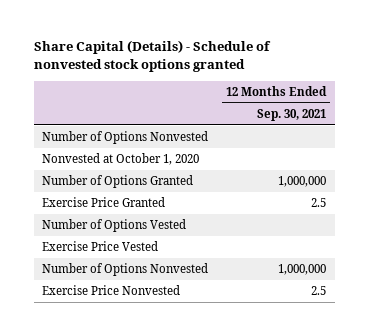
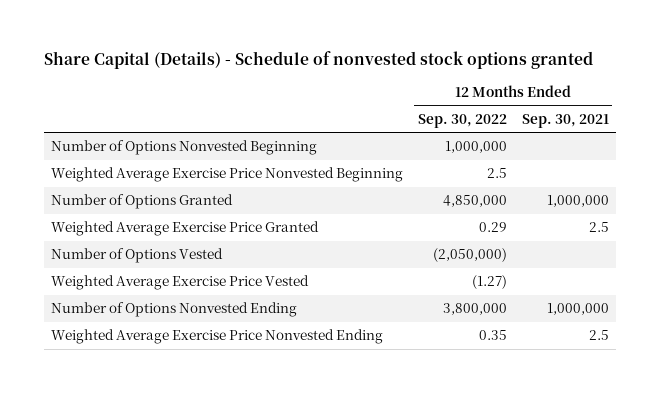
none -> [418,113,508,128] Sep. 30, 2022
[42,131,209,145] Number of Options Nonvested -> [51,140,318,156] Number of Options Nonvested Beginning
[42,153,200,166] Nonvested at October 1, 2020 -> [51,167,404,183] Weighted Average Exercise Price Nonvested Beginning
[42,197,166,208] Exercise Price Granted -> [51,221,320,237] Weighted Average Exercise Price Granted
[42,241,159,252] Exercise Price Vested -> [51,275,310,291] Weighted Average Exercise Price Vested
[42,263,209,277] Number of Options Nonvested -> [51,302,298,318] Number of Options Nonvested Ending
[42,285,181,296] Exercise Price Nonvested -> [51,329,384,345] Weighted Average Exercise Price Nonvested Ending

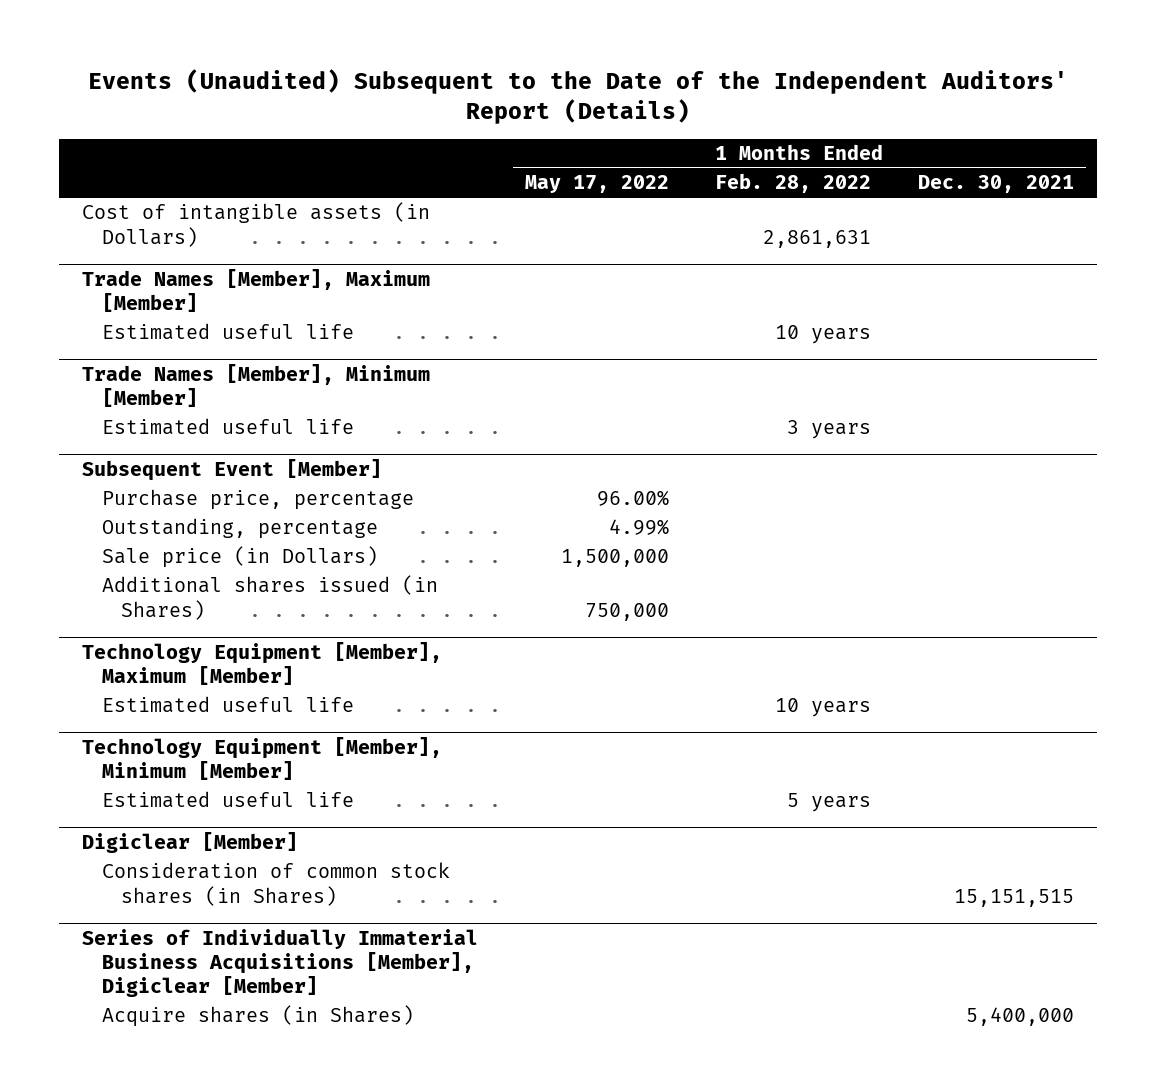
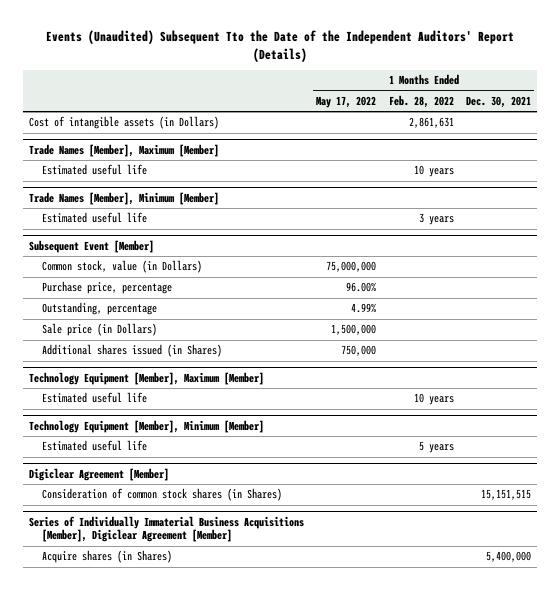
[87,68,1068,125] Events (Unaudited) Subsequent to the Date of the Independent Auditors' Report (Details) -> [46,29,515,62] Events (Unaudited) Subsequent Tto the Date of the Independent Auditors' Report (Details)
none -> [42,260,203,274] Common stock, value (in Dollars)
[81,831,298,853] Digiclear [Member] -> [29,468,170,482] Digiclear Agreement [Member]
[81,928,478,998] Series of Individually Immaterial Business Acquisitions [Member], Digiclear [Member] -> [29,516,305,543] Series of Individually Immaterial Business Acquisitions [Member], Digiclear Agreement [Member]

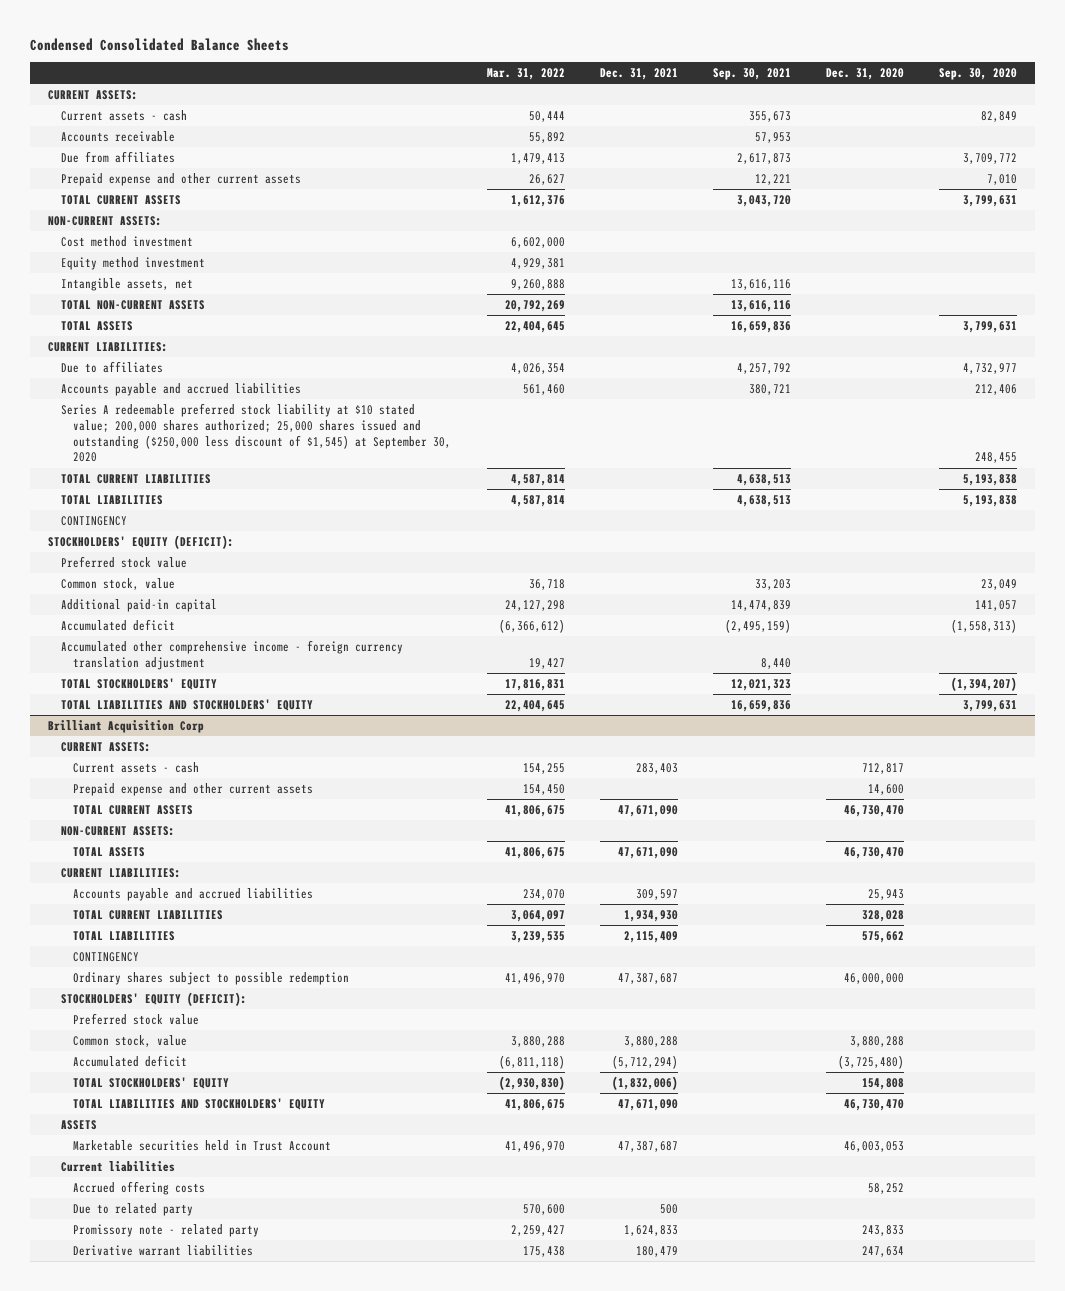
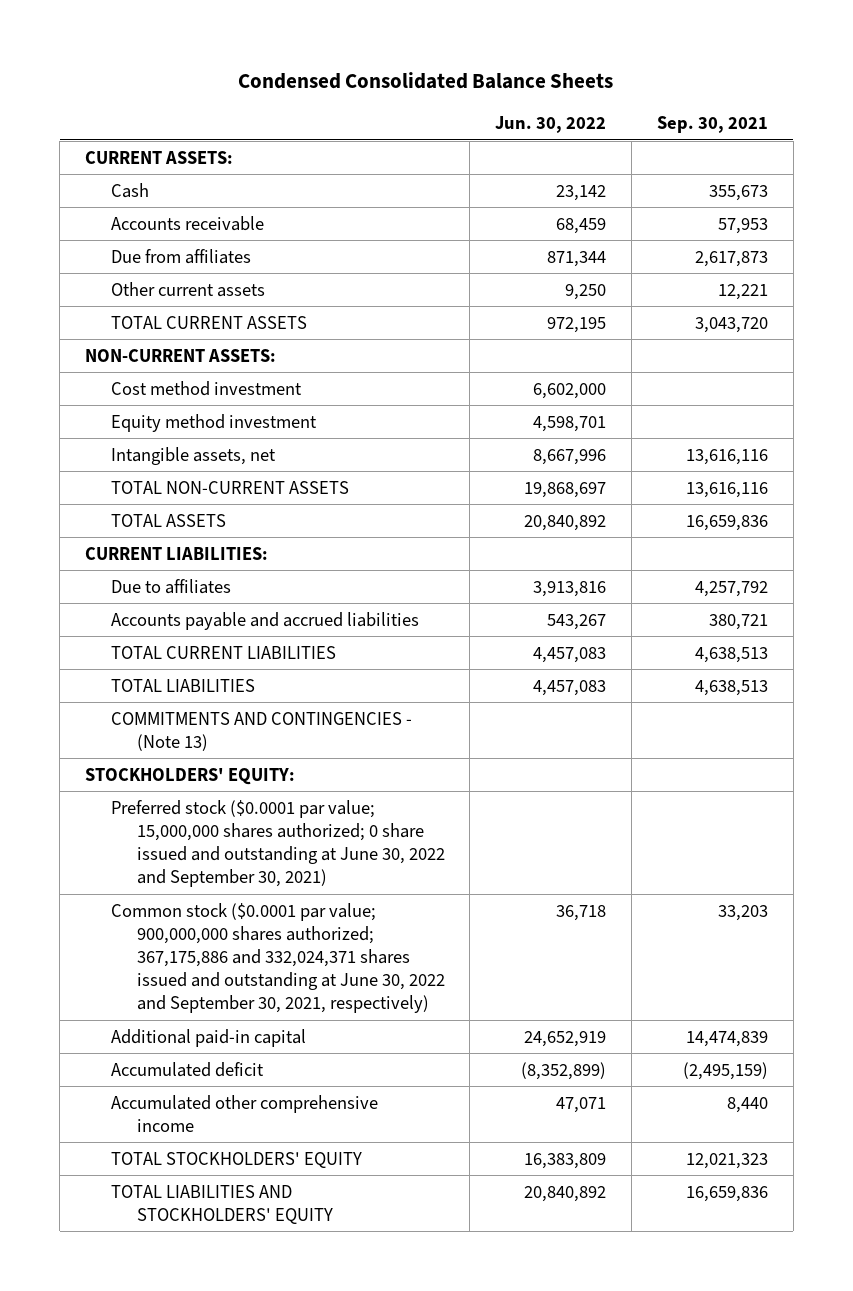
[486,68,565,81] Mar. 31, 2022 -> none
[599,68,678,81] Dec. 31, 2021 -> none
[826,68,905,81] Dec. 31, 2020 -> none
[939,68,1018,81] Sep. 30, 2020 -> none
none -> [495,116,607,134] Jun. 30, 2022
[60,109,187,121] Current assets - cash -> [110,182,149,198] Cash
[60,172,301,186] Prepaid expense and other current assets -> [110,281,265,297] Other current assets
[60,402,452,463] Series A redeemable preferred stock liability at $10 stated value; 200,000 shares authorized; 25,000 shares issued and outstanding ($250,000 less discount of $1,545) at September 30, 2020 -> none
[60,515,127,526] CONTINGENCY -> [110,711,412,751] COMMITMENTS AND CONTINGENCIES - (Note 13)
[47,534,234,549] STOCKHOLDERS' EQUITY (DEFICIT): -> [84,767,295,785] STOCKHOLDERS' EQUITY:
[60,555,187,568] Preferred stock value -> [110,799,445,887] Preferred stock ($0.0001 par value; 15,000,000 shares authorized; 0 share issued and outstanding at June 30, 2022 and September 30, 2021)
[60,577,175,590] Common stock, value -> [110,902,445,1014] Common stock ($0.0001 par value; 900,000,000 shares authorized; 367,175,886 and 332,024,371 shares issued and outstanding at June 30, 2022 and September 30, 2021, respectively)
[60,639,403,670] Accumulated other comprehensive income - foreign currency translation adjustment -> [110,1094,378,1132] Accumulated other comprehensive income
[47,719,204,733] Brilliant Acquisition Corp -> none
[60,741,151,752] CURRENT ASSETS: -> none
[73,761,200,773] Current assets - cash -> none
[73,782,314,796] Prepaid expense and other current assets -> none
[73,804,194,815] TOTAL CURRENT ASSETS -> none
[60,825,175,836] NON-CURRENT ASSETS: -> none
[73,846,146,857] TOTAL ASSETS -> none
[60,867,181,878] CURRENT LIABILITIES: -> none
[73,887,314,901] Accounts payable and accrued liabilities -> none
[73,909,224,920] TOTAL CURRENT LIABILITIES -> none
[73,930,176,941] TOTAL LIABILITIES -> none
[73,951,140,962] CONTINGENCY -> none
[73,971,350,985] Ordinary shares subject to possible redemption -> none
[60,991,247,1006] STOCKHOLDERS' EQUITY (DEFICIT): -> none
[73,1012,200,1025] Preferred stock value -> none
[73,1034,188,1047] Common stock, value -> none
[73,1054,188,1067] Accumulated deficit -> none
[73,1076,230,1089] TOTAL STOCKHOLDERS' EQUITY -> none
[73,1097,326,1110] TOTAL LIABILITIES AND STOCKHOLDERS' EQUITY -> none
[60,1119,97,1130] ASSETS -> none
[73,1139,332,1151] Marketable securities held in Trust Account -> none
[60,1160,175,1172] Current liabilities -> none
[73,1180,206,1195] Accrued offering costs -> none
[73,1202,194,1216] Due to related party -> none
[73,1223,260,1237] Promissory note - related party -> none
[73,1244,254,1256] Derivative warrant liabilities -> none

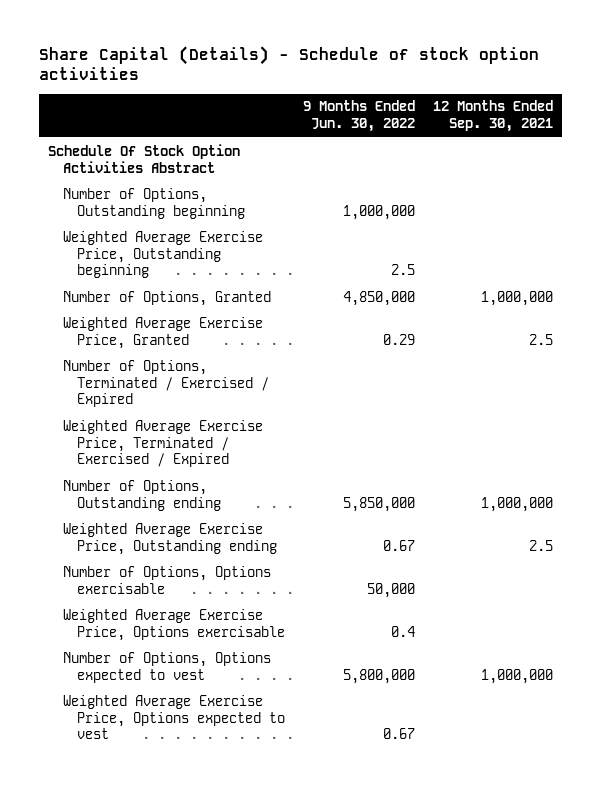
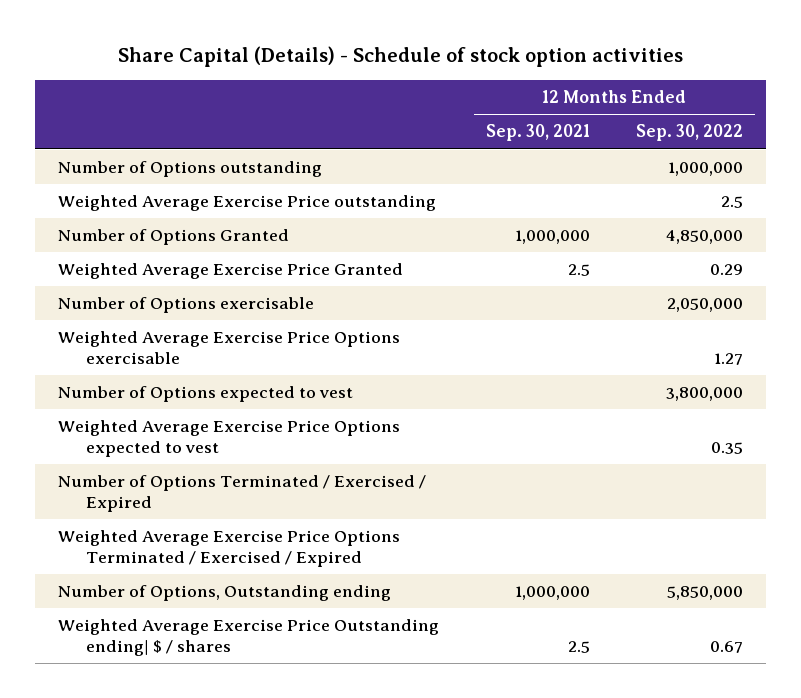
[302,100,415,133] 9 Months Ended Jun. 30, 2022 -> none
none -> [636,124,744,142] Sep. 30, 2022
[47,143,240,173] Schedule Of Stock Option Activities Abstract -> none
[62,187,246,219] Number of Options, Outstanding beginning -> [57,161,322,178] Number of Options outstanding
[62,230,263,279] Weighted Average Exercise Price, Outstanding beginning -> [57,195,436,212] Weighted Average Exercise Price outstanding
[62,290,271,306] Number of Options, Granted -> [57,229,289,246] Number of Options Granted
[62,316,263,349] Weighted Average Exercise Price, Granted -> [57,263,403,280] Weighted Average Exercise Price Granted
none -> [57,297,314,314] Number of Options exercisable
none -> [57,331,400,365] Weighted Average Exercise Price Options exercisable
none -> [57,386,353,403] Number of Options expected to vest
none -> [57,420,400,458] Weighted Average Exercise Price Options expected to vest
[62,359,270,408] Number of Options, Terminated / Exercised / Expired -> [57,475,426,513] Number of Options Terminated / Exercised / Expired
[62,419,263,468] Weighted Average Exercise Price, Terminated / Exercised / Expired -> [57,530,400,568] Weighted Average Exercise Price Options Terminated / Exercised / Expired
[62,565,271,594] Number of Options, Options exercisable -> none
[62,608,286,641] Weighted Average Exercise Price, Options exercisable -> none
[62,651,271,683] Number of Options, Options expected to vest -> none
[62,694,286,740] Weighted Average Exercise Price, Options expected to vest -> none
[62,522,278,555] Weighted Average Exercise Price, Outstanding ending -> [57,619,439,657] Weighted Average Exercise Price Outstanding ending| $ / shares

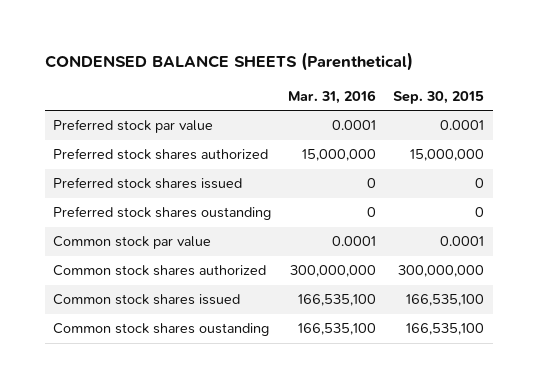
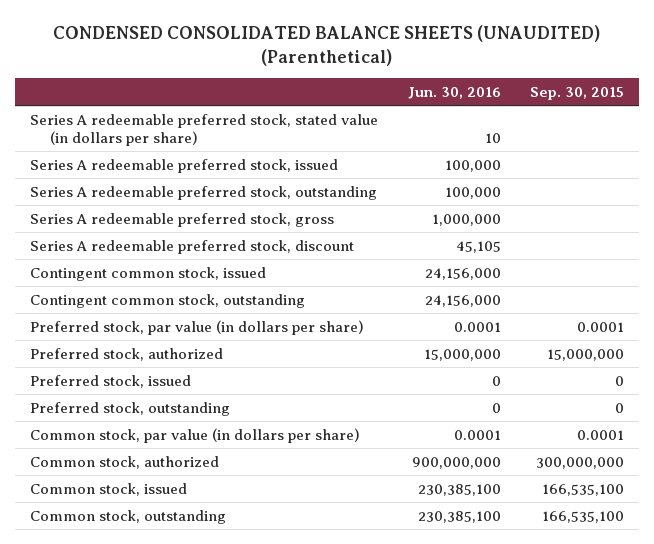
[44,52,413,72] CONDENSED BALANCE SHEETS (Parenthetical) -> [53,25,601,66] CONDENSED CONSOLIDATED BALANCE SHEETS (UNAUDITED) (Parenthetical)
[288,89,377,104] Mar. 31, 2016 -> none
none -> [407,86,501,99] Jun. 30, 2016
none -> [30,113,379,146] Series A redeemable preferred stock, stated value (in dollars per share)
none -> [30,158,339,173] Series A redeemable preferred stock, issued
none -> [30,185,378,200] Series A redeemable preferred stock, outstanding
none -> [30,212,335,227] Series A redeemable preferred stock, gross
none -> [30,239,355,254] Series A redeemable preferred stock, discount
none -> [30,266,267,281] Contingent common stock, issued
none -> [30,293,306,308] Contingent common stock, outstanding
[53,119,214,134] Preferred stock par value -> [30,319,365,335] Preferred stock, par value (in dollars per share)
[53,148,269,161] Preferred stock shares authorized -> [30,347,224,361] Preferred stock, authorized
[53,177,243,190] Preferred stock shares issued -> [30,374,192,388] Preferred stock, issued
[53,206,272,221] Preferred stock shares oustanding -> [30,401,231,416] Preferred stock, outstanding
[53,236,212,250] Common stock par value -> [30,427,361,443] Common stock, par value (in dollars per share)
[53,265,267,277] Common stock shares authorized -> [30,455,220,469] Common stock, authorized
[53,294,241,306] Common stock shares issued -> [30,482,188,496] Common stock, issued
[53,323,270,337] Common stock shares oustanding -> [30,509,227,524] Common stock, outstanding

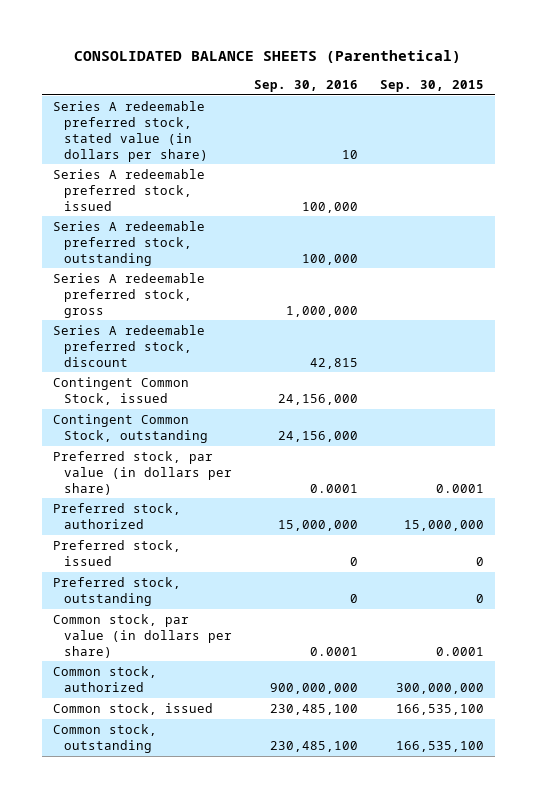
[53,25,601,66] CONDENSED CONSOLIDATED BALANCE SHEETS (UNAUDITED) (Parenthetical) -> [74,50,462,64] CONSOLIDATED BALANCE SHEETS (Parenthetical)
[407,86,501,99] Jun. 30, 2016 -> none
none -> [254,80,359,93] Sep. 30, 2016
[30,266,267,281] Contingent common stock, issued -> [52,376,189,405] Contingent Common Stock, issued
[30,293,306,308] Contingent common stock, outstanding -> [52,413,209,443] Contingent Common Stock, outstanding

